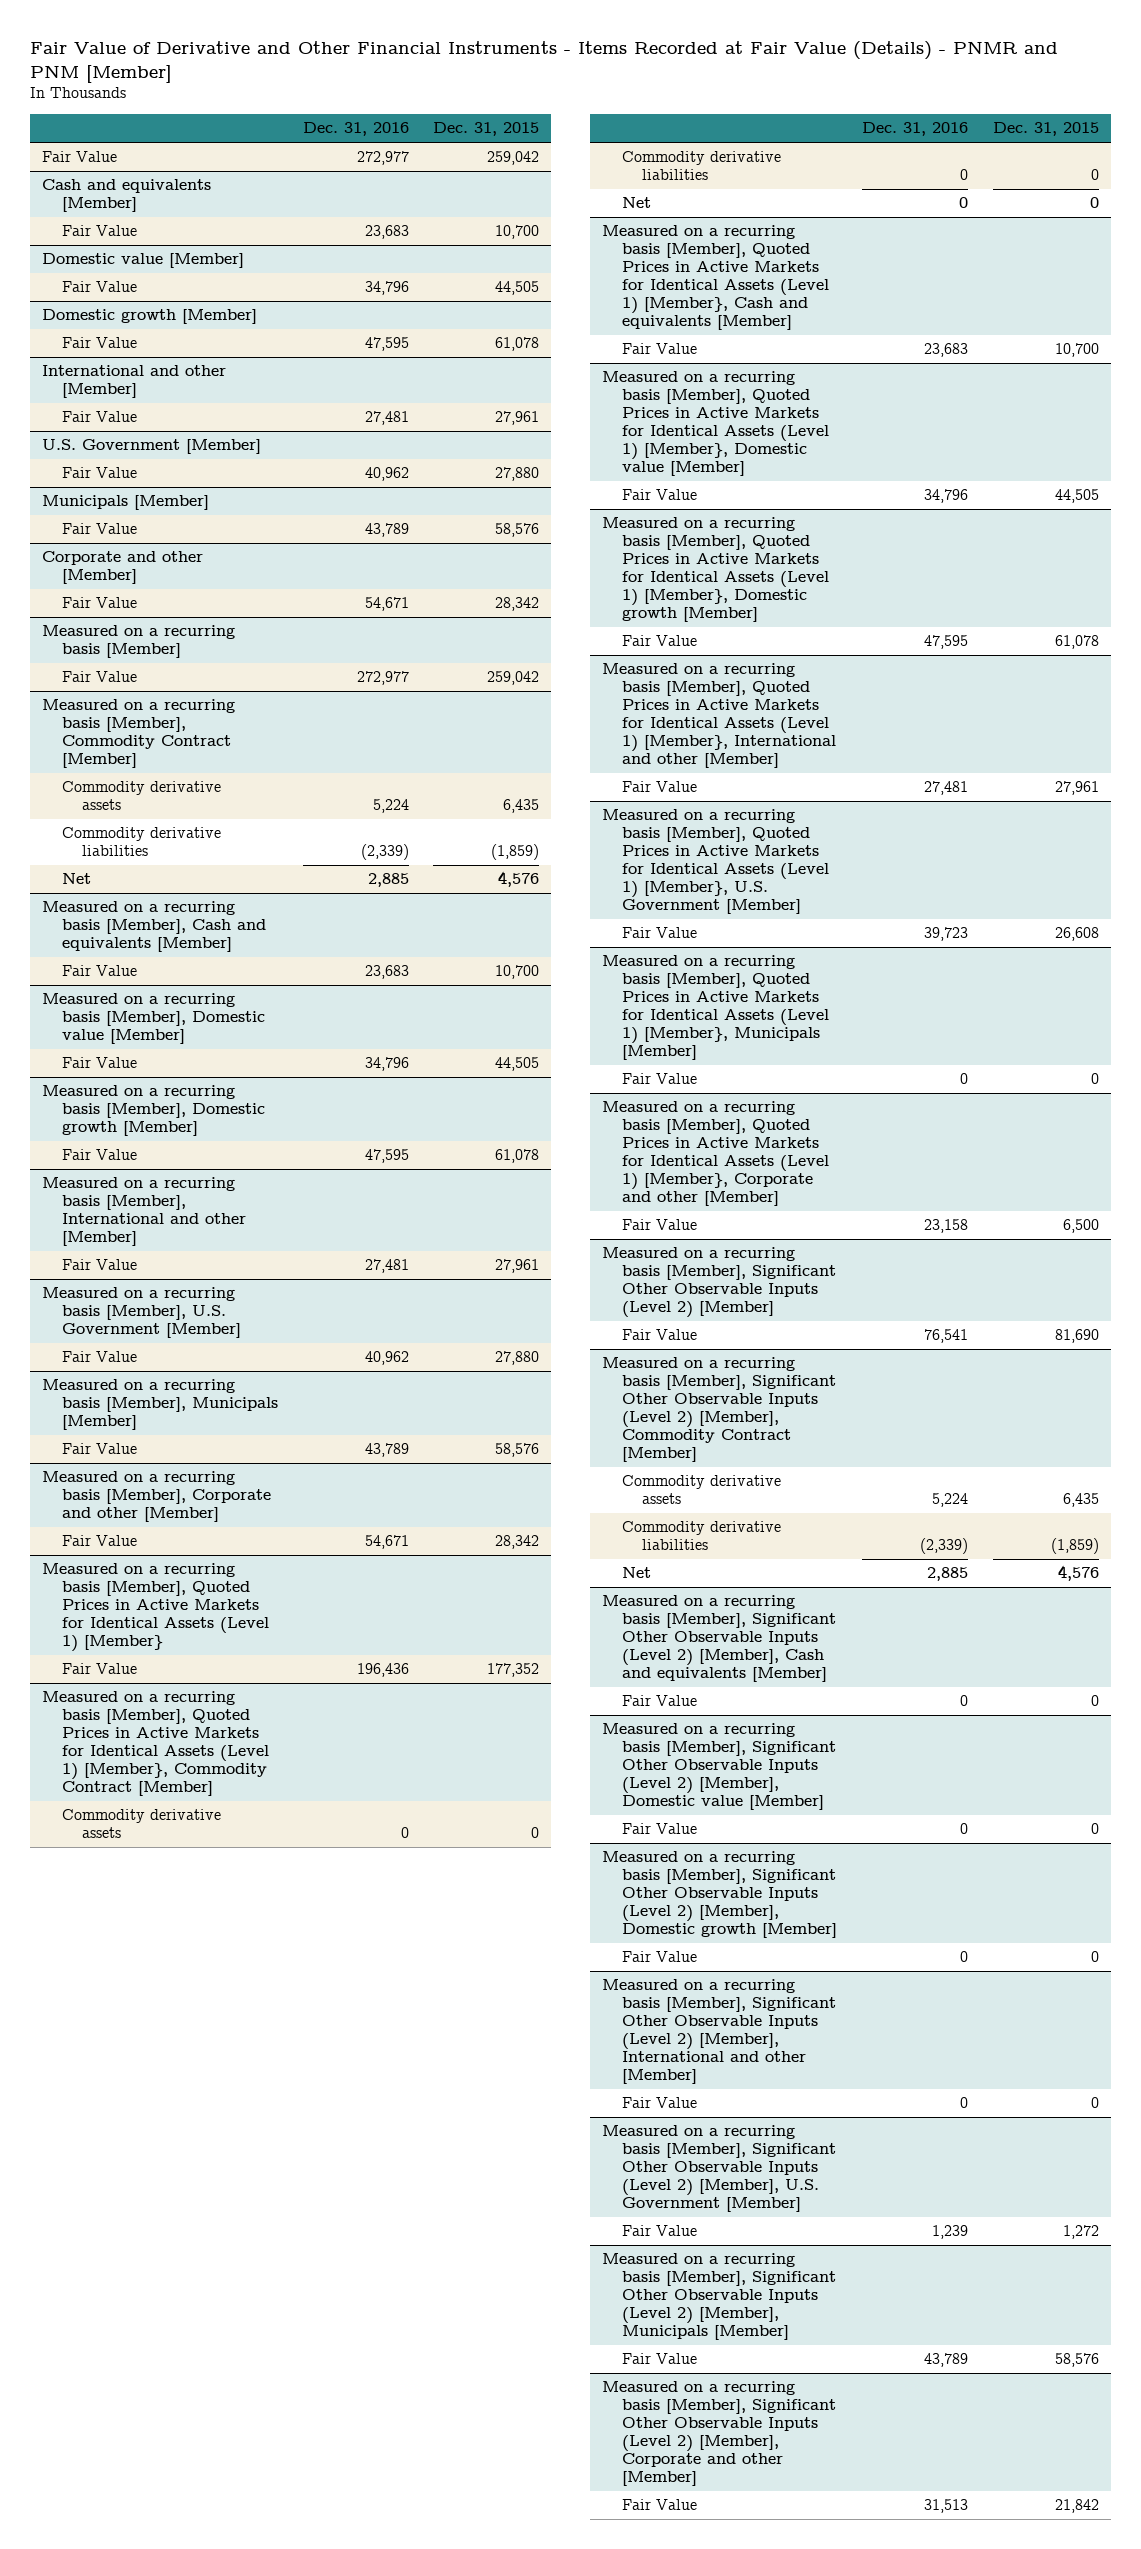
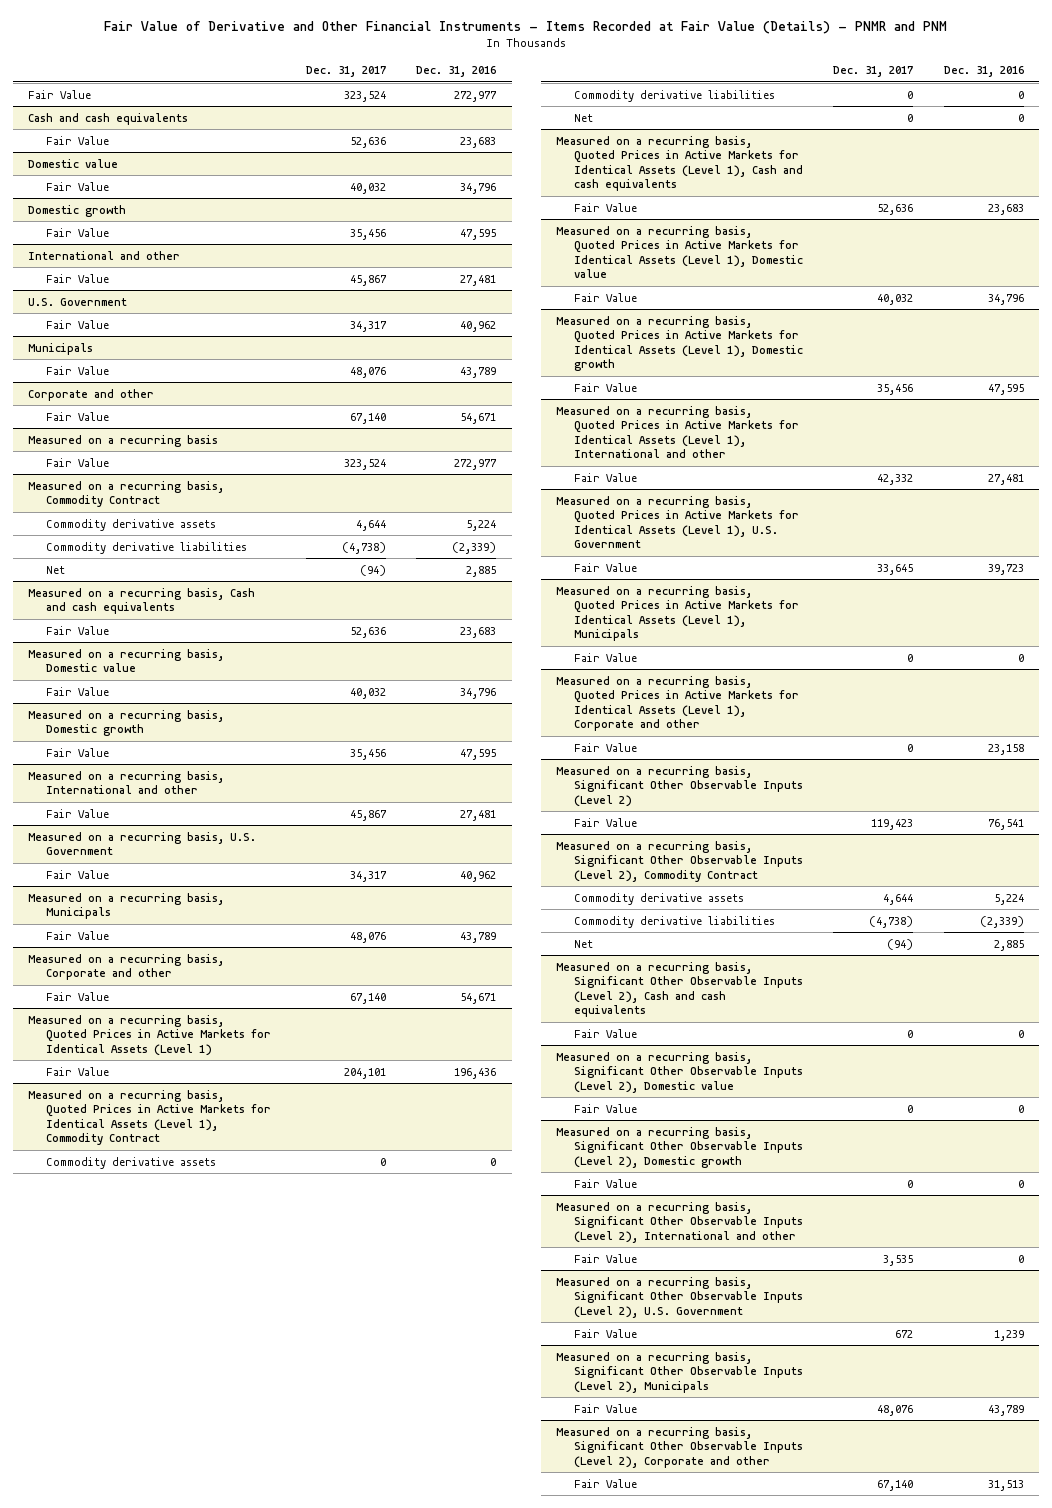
[30,40,1059,83] Fair Value of Derivative and Other Financial Instruments - Items Recorded at Fair Value (Details) - PNMR and PNM [Member] -> [104,20,948,34] Fair Value of Derivative and Other Financial Instruments - Items Recorded at Fair Value (Details) - PNMR and PNM
[433,122,540,137] Dec. 31, 2015 -> none
none -> [305,66,386,78] Dec. 31, 2017
[42,179,212,213] Cash and equivalents [Member] -> [28,112,189,125] Cash and cash equivalents
[42,253,245,269] Domestic value [Member] -> [28,158,119,168] Domestic value
[42,309,258,325] Domestic growth [Member] -> [28,204,127,217] Domestic growth
[42,365,227,399] International and other [Member] -> [28,250,181,260] International and other
[42,439,262,455] U.S. Government [Member] -> [28,297,128,306] U.S. Government
[42,495,210,511] Municipals [Member] -> [28,342,94,355] Municipals
[42,551,204,585] Corporate and other [Member] -> [28,388,155,401] Corporate and other
[42,625,236,659] Measured on a recurring basis [Member] -> [28,434,219,447] Measured on a recurring basis
[42,699,236,769] Measured on a recurring basis [Member], Commodity Contract [Member] -> [28,480,225,508] Measured on a recurring basis, Commodity Contract
[42,901,267,953] Measured on a recurring basis [Member], Cash and equivalents [Member] -> [28,587,256,615] Measured on a recurring basis, Cash and cash equivalents
[42,993,266,1045] Measured on a recurring basis [Member], Domestic value [Member] -> [28,648,225,673] Measured on a recurring basis, Domestic value
[42,1085,266,1137] Measured on a recurring basis [Member], Domestic growth [Member] -> [28,709,225,737] Measured on a recurring basis, Domestic growth
[42,1177,247,1247] Measured on a recurring basis [Member], International and other [Member] -> [28,770,225,795] Measured on a recurring basis, International and other
[42,1287,242,1339] Measured on a recurring basis [Member], U.S. Government [Member] -> [28,831,257,856] Measured on a recurring basis, U.S. Government
[42,1379,279,1431] Measured on a recurring basis [Member], Municipals [Member] -> [28,892,225,920] Measured on a recurring basis, Municipals
[42,1471,272,1523] Measured on a recurring basis [Member], Corporate and other [Member] -> [28,953,225,981] Measured on a recurring basis, Corporate and other
[42,1563,270,1653] Measured on a recurring basis [Member], Quoted Prices in Active Markets for Identical Assets (Level 1) [Member} -> [28,1014,271,1056] Measured on a recurring basis, Quoted Prices in Active Markets for Identical Assets (Level 1)
[42,1691,270,1797] Measured on a recurring basis [Member], Quoted Prices in Active Markets for Identical Assets (Level 1) [Member}, Commodity Contract [Member] -> [28,1089,271,1145] Measured on a recurring basis, Quoted Prices in Active Markets for Identical Assets (Level 1), Commodity Contract
[601,225,829,331] Measured on a recurring basis [Member], Quoted Prices in Active Markets for Identical Assets (Level 1) [Member}, Cash and equivalents [Member] -> [556,135,803,191] Measured on a recurring basis, Quoted Prices in Active Markets for Identical Assets (Level 1), Cash and cash equivalents
[601,371,829,477] Measured on a recurring basis [Member], Quoted Prices in Active Markets for Identical Assets (Level 1) [Member}, Domestic value [Member] -> [556,225,803,278] Measured on a recurring basis, Quoted Prices in Active Markets for Identical Assets (Level 1), Domestic value
[601,517,829,623] Measured on a recurring basis [Member], Quoted Prices in Active Markets for Identical Assets (Level 1) [Member}, Domestic growth [Member] -> [556,315,803,371] Measured on a recurring basis, Quoted Prices in Active Markets for Identical Assets (Level 1), Domestic growth
[601,663,836,769] Measured on a recurring basis [Member], Quoted Prices in Active Markets for Identical Assets (Level 1) [Member}, International and other [Member] -> [556,405,799,458] Measured on a recurring basis, Quoted Prices in Active Markets for Identical Assets (Level 1), International and other
[601,809,829,915] Measured on a recurring basis [Member], Quoted Prices in Active Markets for Identical Assets (Level 1) [Member}, U.S. Government [Member] -> [556,495,799,548] Measured on a recurring basis, Quoted Prices in Active Markets for Identical Assets (Level 1), U.S. Government
[601,955,829,1061] Measured on a recurring basis [Member], Quoted Prices in Active Markets for Identical Assets (Level 1) [Member}, Municipals [Member] -> [556,585,799,641] Measured on a recurring basis, Quoted Prices in Active Markets for Identical Assets (Level 1), Municipals
[601,1101,829,1207] Measured on a recurring basis [Member], Quoted Prices in Active Markets for Identical Assets (Level 1) [Member}, Corporate and other [Member] -> [556,675,799,731] Measured on a recurring basis, Quoted Prices in Active Markets for Identical Assets (Level 1), Corporate and other
[601,1247,836,1319] Measured on a recurring basis [Member], Significant Other Observable Inputs (Level 2) [Member] -> [556,765,803,807] Measured on a recurring basis, Significant Other Observable Inputs (Level 2)
[601,1357,836,1463] Measured on a recurring basis [Member], Significant Other Observable Inputs (Level 2) [Member], Commodity Contract [Member] -> [556,840,803,882] Measured on a recurring basis, Significant Other Observable Inputs (Level 2), Commodity Contract
[601,1595,836,1683] Measured on a recurring basis [Member], Significant Other Observable Inputs (Level 2) [Member], Cash and equivalents [Member] -> [556,961,803,1017] Measured on a recurring basis, Significant Other Observable Inputs (Level 2), Cash and cash equivalents
[601,1723,836,1811] Measured on a recurring basis [Member], Significant Other Observable Inputs (Level 2) [Member], Domestic value [Member] -> [556,1051,803,1093] Measured on a recurring basis, Significant Other Observable Inputs (Level 2), Domestic value
[601,1851,837,1939] Measured on a recurring basis [Member], Significant Other Observable Inputs (Level 2) [Member], Domestic growth [Member] -> [556,1126,803,1168] Measured on a recurring basis, Significant Other Observable Inputs (Level 2), Domestic growth
[601,1979,836,2085] Measured on a recurring basis [Member], Significant Other Observable Inputs (Level 2) [Member], International and other [Member] -> [556,1201,803,1243] Measured on a recurring basis, Significant Other Observable Inputs (Level 2), International and other
[601,2125,836,2213] Measured on a recurring basis [Member], Significant Other Observable Inputs (Level 2) [Member], U.S. Government [Member] -> [556,1276,803,1318] Measured on a recurring basis, Significant Other Observable Inputs (Level 2), U.S. Government
[601,2253,836,2341] Measured on a recurring basis [Member], Significant Other Observable Inputs (Level 2) [Member], Municipals [Member] -> [556,1351,803,1393] Measured on a recurring basis, Significant Other Observable Inputs (Level 2), Municipals
[601,2381,836,2487] Measured on a recurring basis [Member], Significant Other Observable Inputs (Level 2) [Member], Corporate and other [Member] -> [556,1426,803,1468] Measured on a recurring basis, Significant Other Observable Inputs (Level 2), Corporate and other

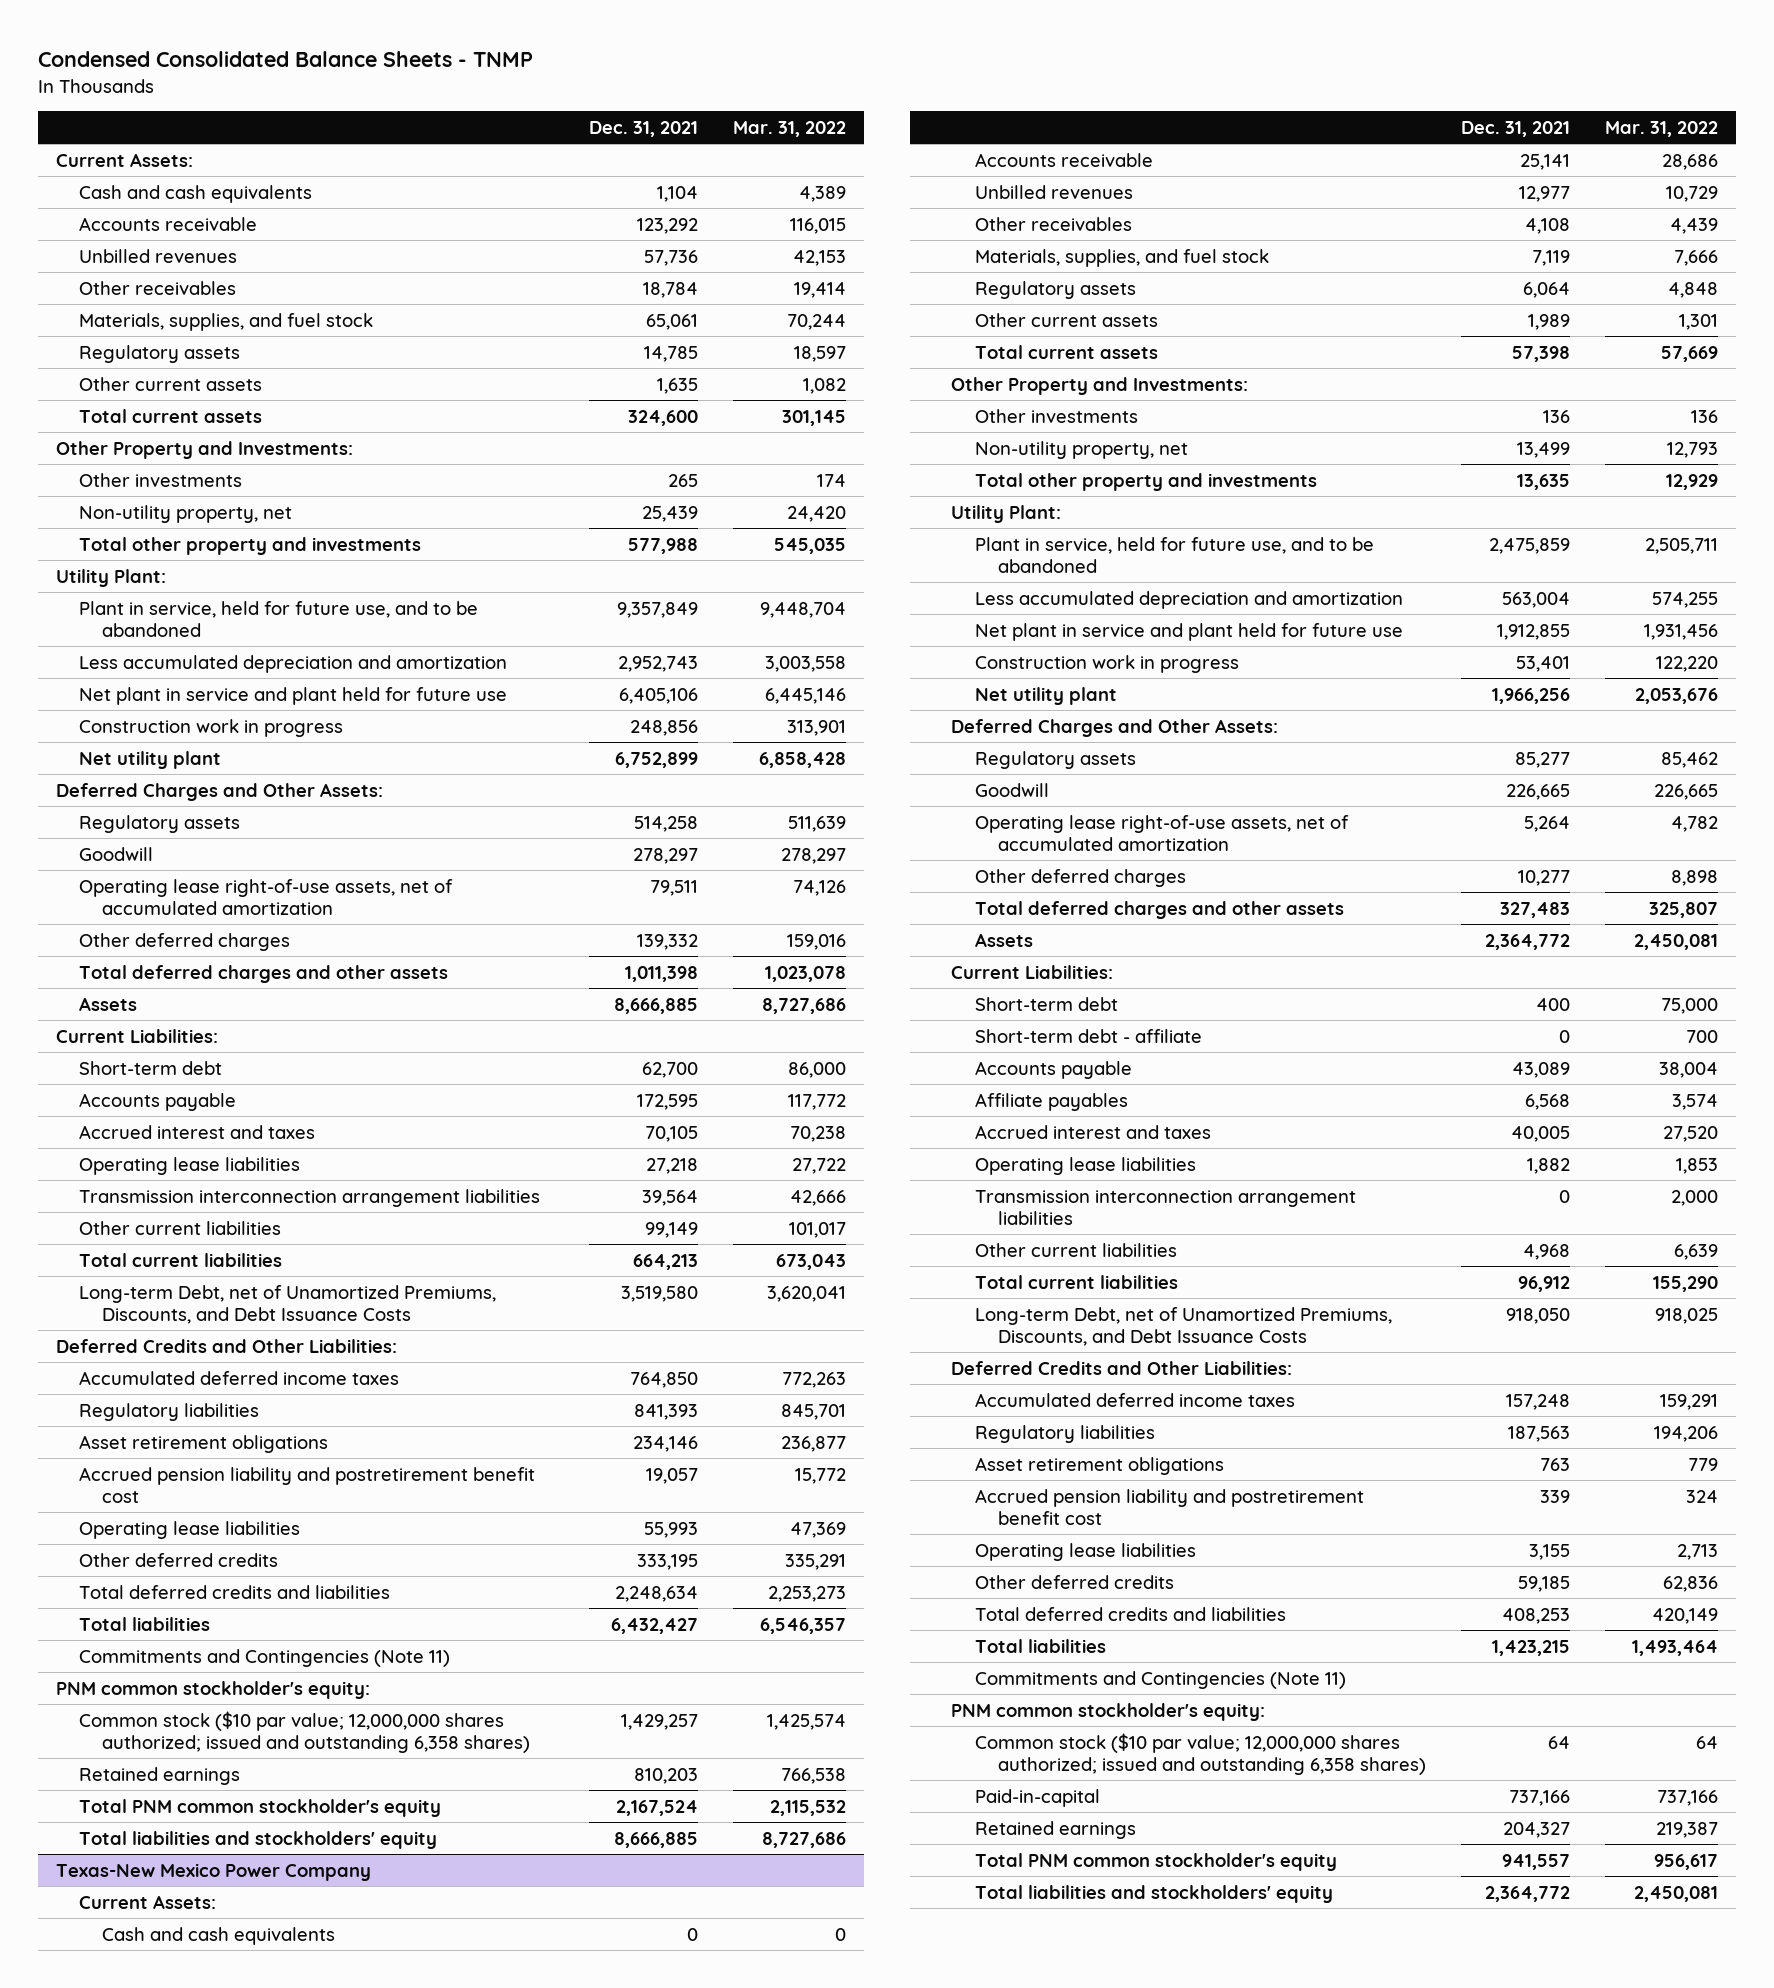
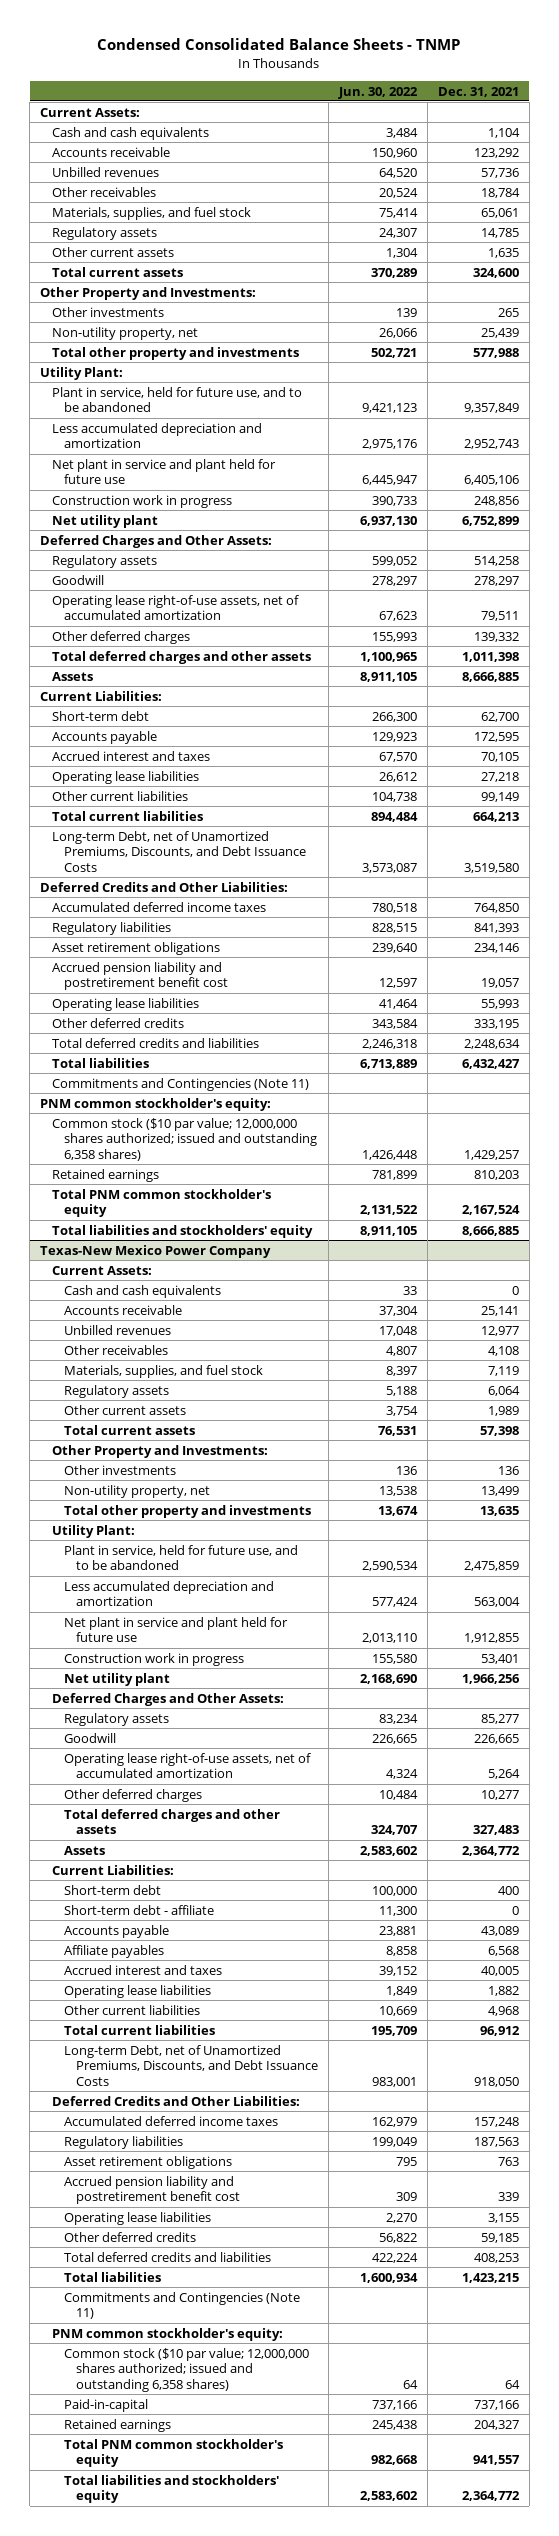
[733,120,847,137] Mar. 31, 2022 -> none
none -> [337,86,418,99] Jun. 30, 2022
[79,1188,541,1207] Transmission interconnection arrangement liabilities -> none
[974,1189,1356,1225] Transmission interconnection arrangement liabilities -> none

